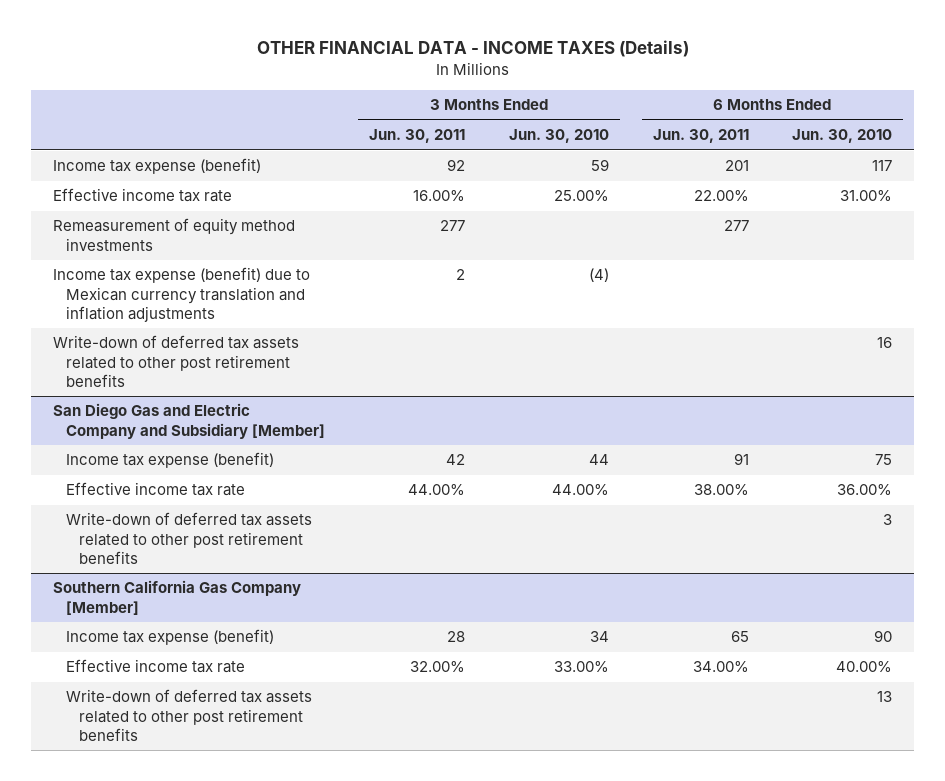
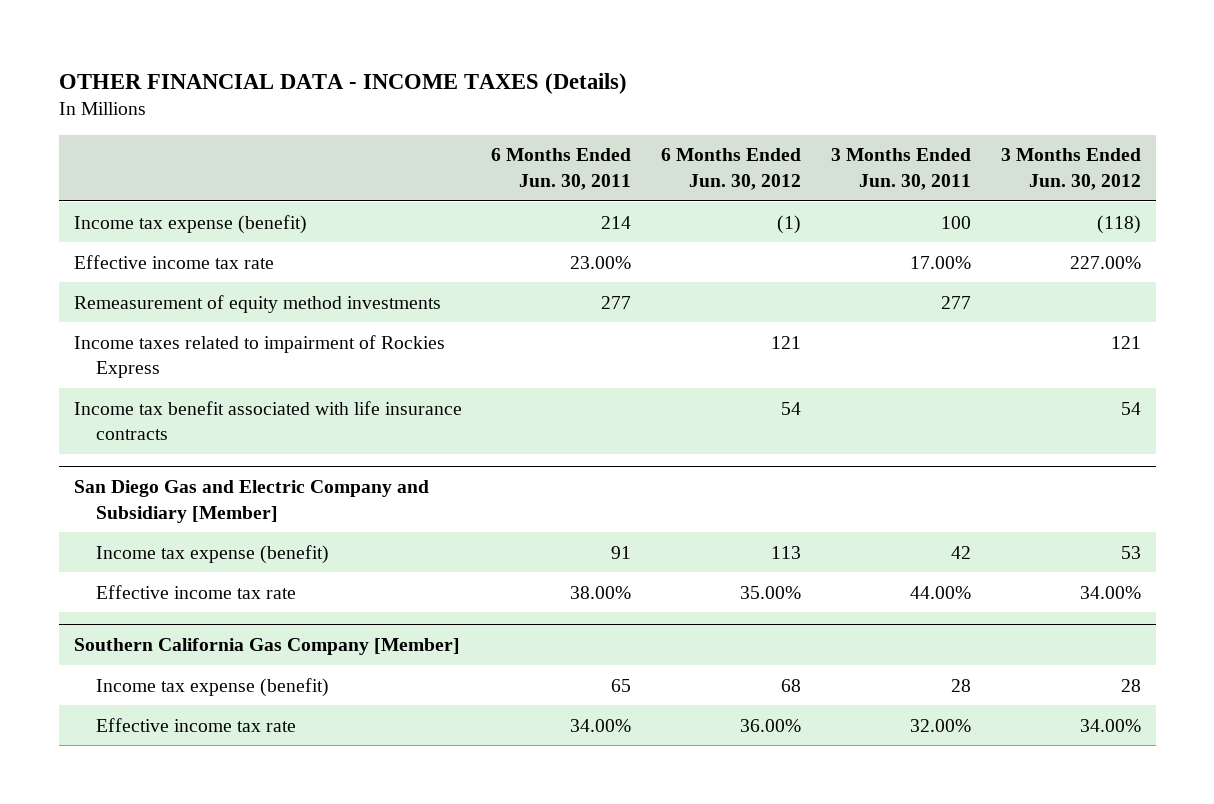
[508,129,609,144] Jun. 30, 2010 -> none
[792,129,893,144] Jun. 30, 2010 -> none
none -> [661,148,802,190] 6 Months Ended Jun. 30, 2012
none -> [1000,148,1141,190] 3 Months Ended Jun. 30, 2012
[446,159,465,172] 92 -> [940,215,971,229] 100
[724,160,749,172] 201 -> [601,215,632,229] 214
[412,190,465,202] 16.00% -> [909,255,971,269] 17.00%
[693,190,749,202] 22.00% -> [570,255,632,269] 23.00%
[53,267,311,322] Income tax expense (benefit) due to Mexican currency translation and inflation adjustments -> none
[53,335,300,387] Write-down of deferred tax assets related to other post retirement benefits -> none
none -> [73,334,445,378] Income taxes related to impairment of Rockies Express
none -> [73,400,462,440] Income tax benefit associated with life insurance contracts
[66,512,313,564] Write-down of deferred tax assets related to other post retirement benefits -> none
[66,689,313,741] Write-down of deferred tax assets related to other post retirement benefits -> none

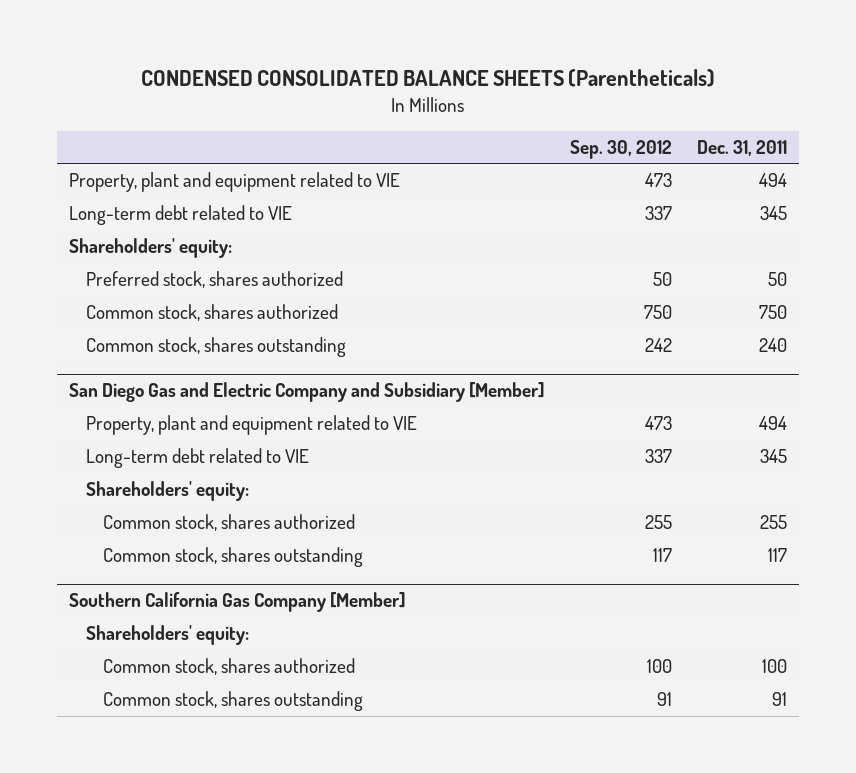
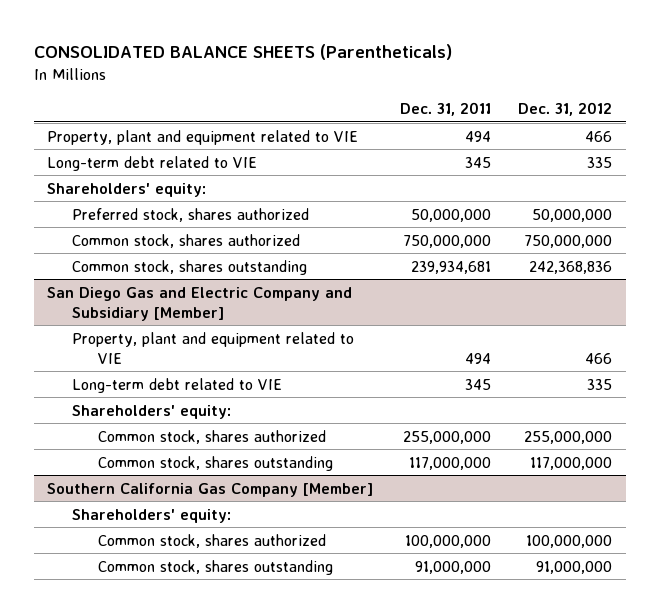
[141,69,716,88] CONDENSED CONSOLIDATED BALANCE SHEETS (Parentheticals) -> [33,44,452,61] CONSOLIDATED BALANCE SHEETS (Parentheticals)
[570,139,673,159] Sep. 30, 2012 -> none
none -> [518,102,613,117] Dec. 31, 2012
[767,272,787,287] 50 -> [411,208,492,222] 50,000,000
[758,305,787,320] 750 -> [403,234,492,248] 750,000,000
[758,338,787,353] 240 -> [411,260,492,274] 239,934,681
[759,515,787,530] 255 -> [403,430,492,444] 255,000,000
[767,548,787,563] 117 -> [409,456,492,470] 117,000,000
[761,659,787,674] 100 -> [405,534,492,548] 100,000,000
[771,692,787,707] 91 -> [415,560,492,574] 91,000,000

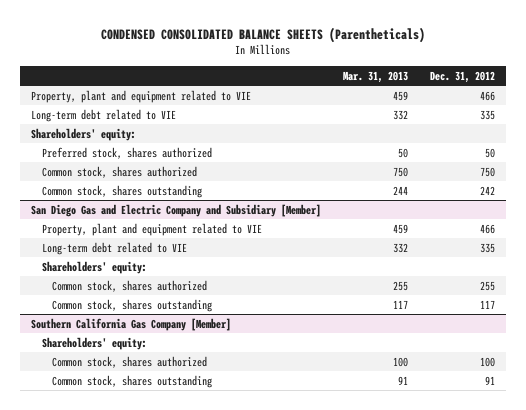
[33,44,452,61] CONSOLIDATED BALANCE SHEETS (Parentheticals) -> [101,26,426,43] CONDENSED CONSOLIDATED BALANCE SHEETS (Parentheticals)
[400,102,492,117] Dec. 31, 2011 -> none
none -> [343,70,409,83] Mar. 31, 2013
[532,208,613,222] 50,000,000 -> [485,147,496,158] 50
[524,234,613,248] 750,000,000 -> [480,166,496,177] 750
[529,260,613,274] 242,368,836 -> [480,185,496,195] 242
[524,430,613,444] 255,000,000 -> [480,280,496,291] 255
[530,456,613,470] 117,000,000 -> [480,299,496,309] 117
[526,534,613,548] 100,000,000 -> [480,356,496,367] 100
[536,560,613,574] 91,000,000 -> [485,375,496,385] 91

